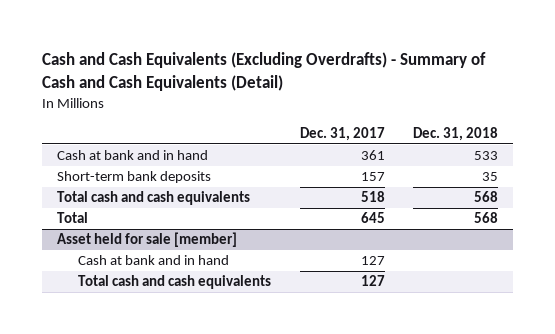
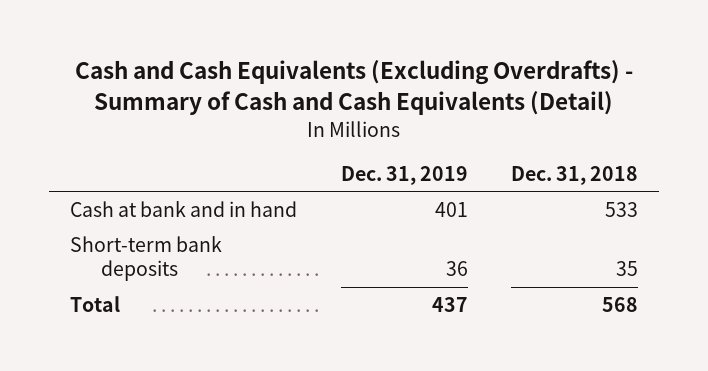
[299,126,385,141] Dec. 31, 2017 -> none
none -> [340,166,468,186] Dec. 31, 2019
[56,191,250,206] Total cash and cash equivalents -> none
[56,232,237,248] Asset held for sale [member] -> none
[78,255,230,266] Cash at bank and in hand -> none
[78,275,272,290] Total cash and cash equivalents -> none

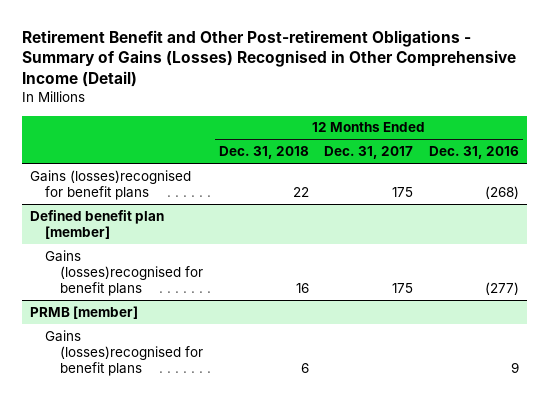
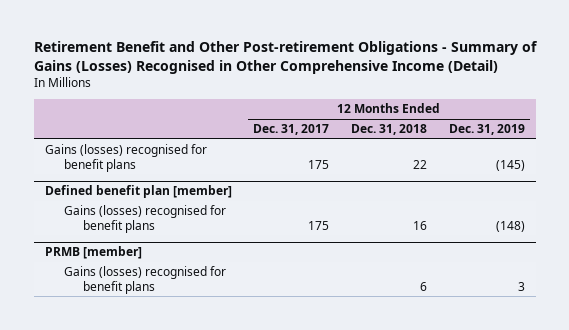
[428,146,519,160] Dec. 31, 2016 -> none
none -> [448,124,525,136] Dec. 31, 2019
[29,169,191,201] Gains (losses)recognised for benefit plans -> [44,144,207,172] Gains (losses) recognised for benefit plans
[44,249,203,297] Gains (losses)recognised for benefit plans -> [63,205,226,233] Gains (losses) recognised for benefit plans
[44,329,203,377] Gains (losses)recognised for benefit plans -> [63,266,226,294] Gains (losses) recognised for benefit plans

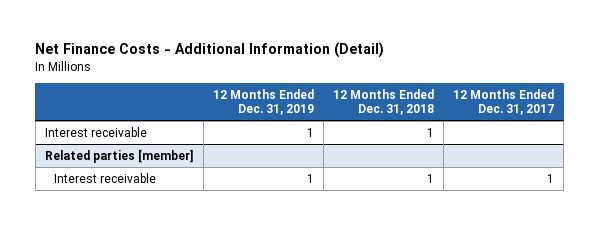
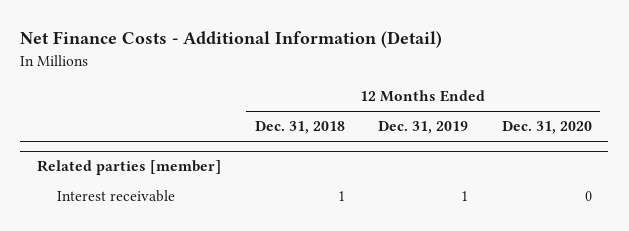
[453,88,555,116] 12 Months Ended Dec. 31, 2017 -> none
none -> [501,121,592,135] Dec. 31, 2020
[44,126,147,137] Interest receivable -> none

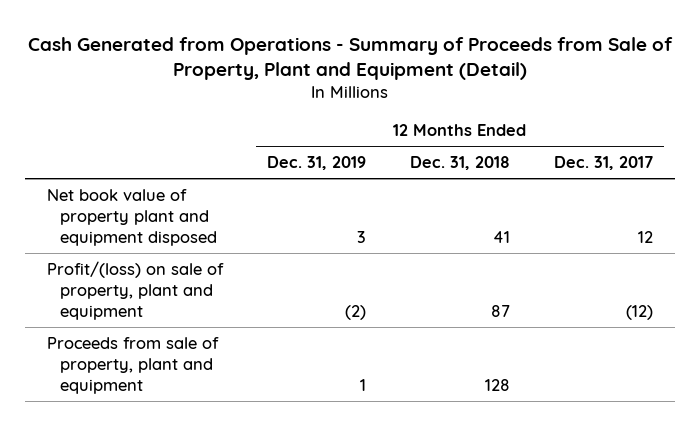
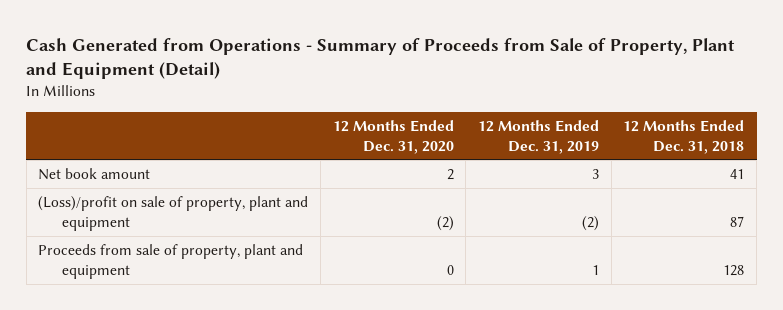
[553,156,653,171] Dec. 31, 2017 -> none
none -> [332,119,454,154] 12 Months Ended Dec. 31, 2020
[47,188,217,246] Net book value of property plant and equipment disposed -> [38,168,151,181] Net book amount
[47,260,225,320] Profit/(loss) on sale of property, plant and equipment -> [38,196,309,231] (Loss)/profit on sale of property, plant and equipment

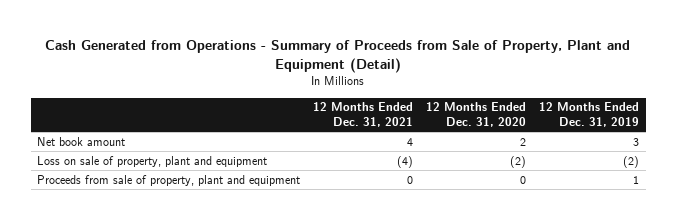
[623,119,745,154] 12 Months Ended Dec. 31, 2018 -> none
none -> [313,102,414,127] 12 Months Ended Dec. 31, 2021
[38,196,309,231] (Loss)/profit on sale of property, plant and equipment -> [37,155,268,167] Loss on sale of property, plant and equipment

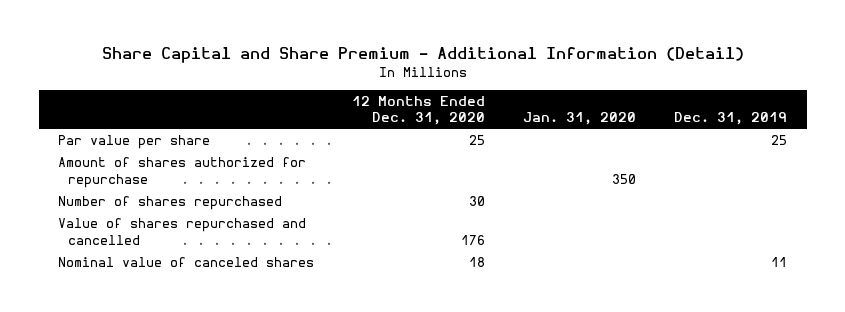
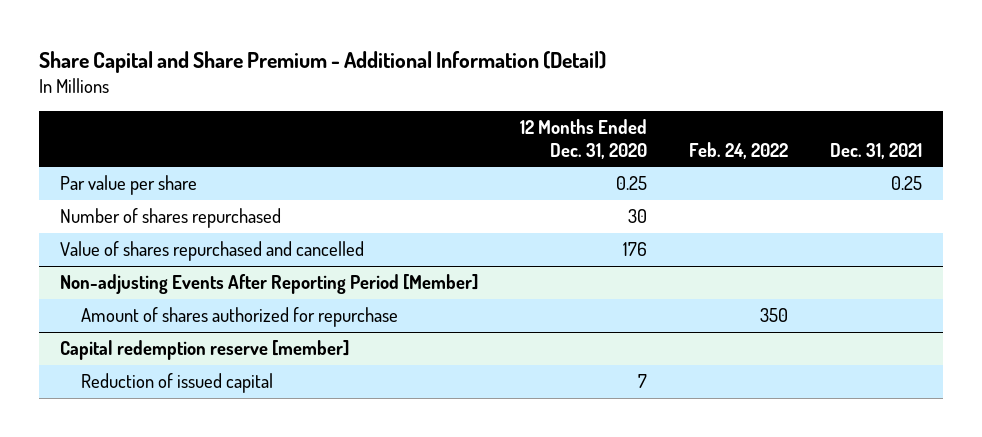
[523,112,637,126] Jan. 31, 2020 -> none
[674,112,788,126] Dec. 31, 2019 -> none
none -> [688,141,788,159] Feb. 24, 2022
none -> [829,142,922,159] Dec. 31, 2021
[57,157,306,188] Amount of shares authorized for repurchase -> none
[469,135,486,146] 25 -> [615,176,647,191] 0.25
[57,257,314,268] Nominal value of canceled shares -> none
none -> [59,274,478,295] Non-adjusting Events After Reporting Period [Member]
none -> [80,307,398,328] Amount of shares authorized for repurchase
none -> [59,340,349,361] Capital redemption reserve [member]
none -> [80,373,273,394] Reduction of issued capital

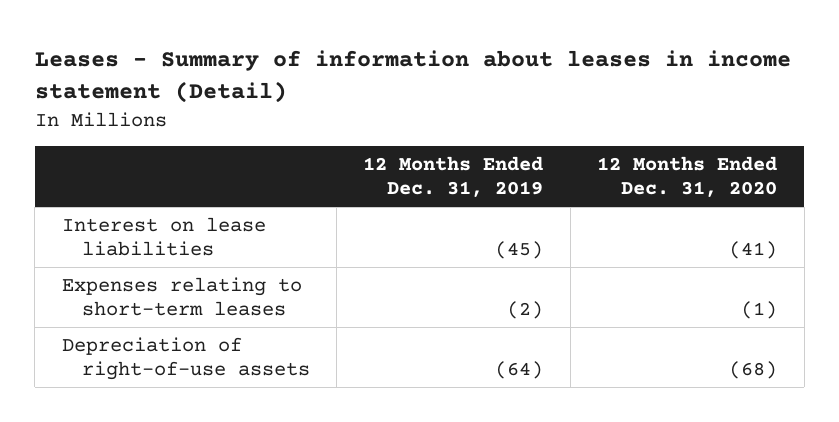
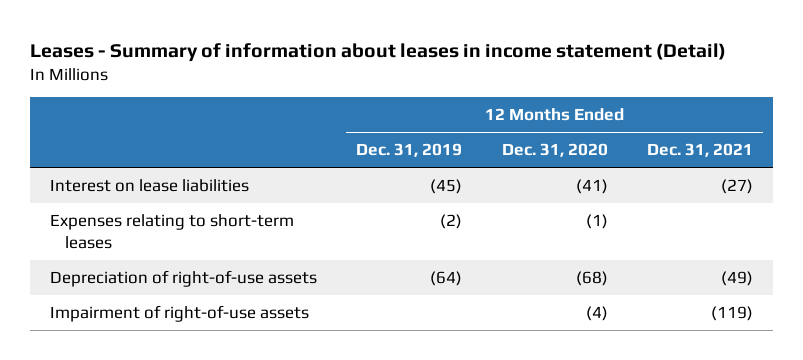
none -> [647,143,754,158] Dec. 31, 2021
none -> [49,305,309,323] Impairment of right-of-use assets

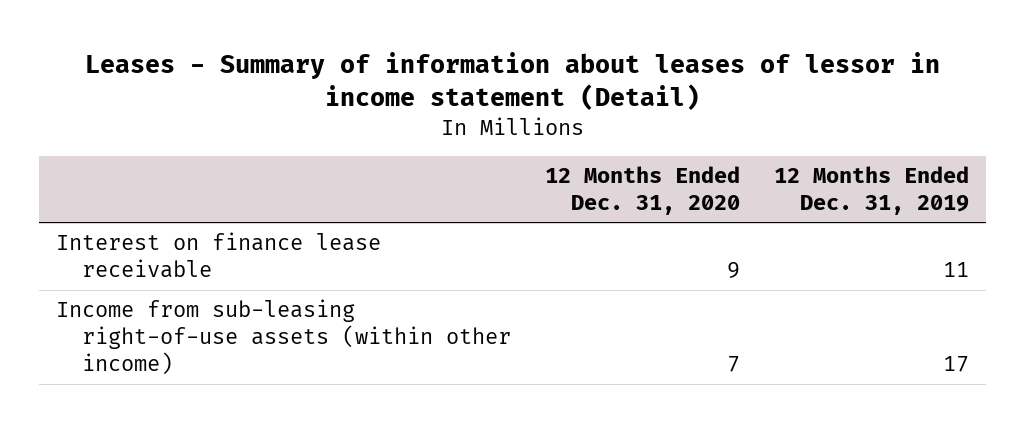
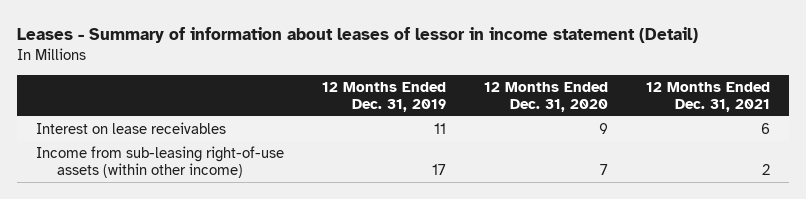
none -> [646,81,771,113] 12 Months Ended Dec. 31, 2021
[56,232,382,279] Interest on finance lease receivable -> [36,121,227,134] Interest on lease receivables

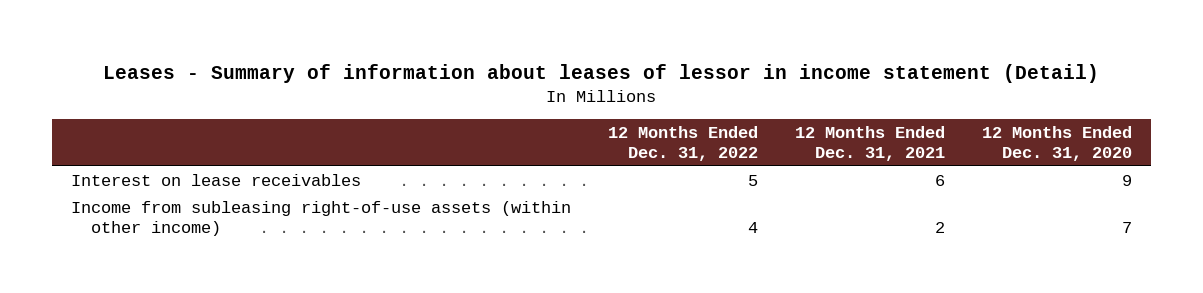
[322,81,447,113] 12 Months Ended Dec. 31, 2019 -> none
none -> [607,125,758,162] 12 Months Ended Dec. 31, 2022
[36,145,285,179] Income from sub-leasing right-of-use assets (within other income) -> [70,200,571,237] Income from subleasing right-of-use assets (within other income)

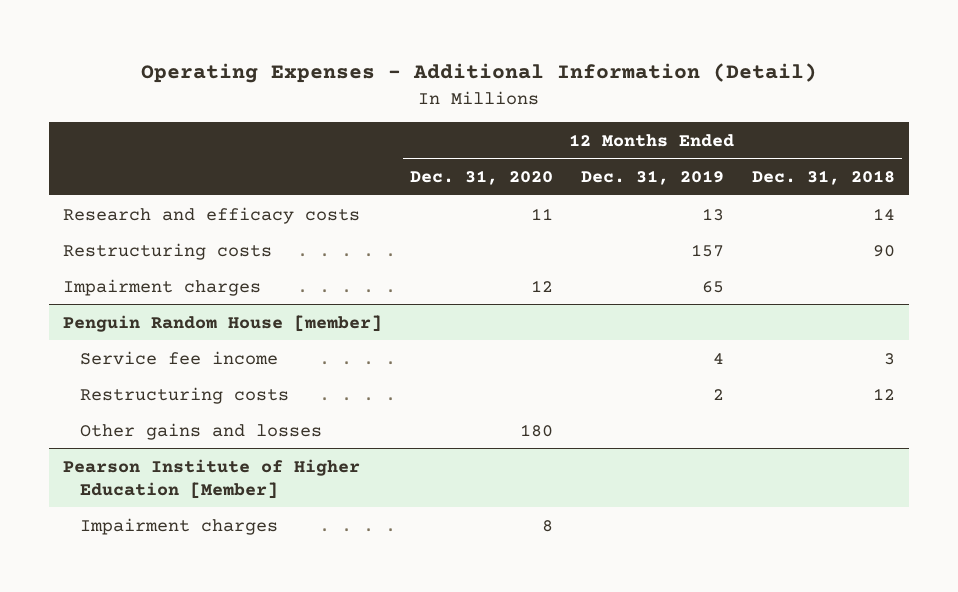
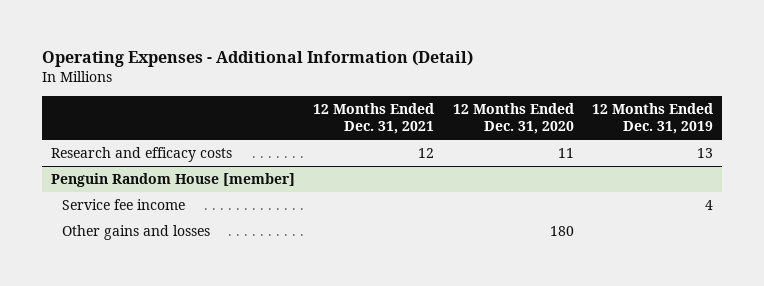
[751,170,895,186] Dec. 31, 2018 -> none
none -> [313,102,435,134] 12 Months Ended Dec. 31, 2021
[63,242,273,260] Restructuring costs -> none
[63,278,262,296] Impairment charges -> none
[80,386,290,404] Restructuring costs -> none
[63,458,361,499] Pearson Institute of Higher Education [Member] -> none
[80,517,279,535] Impairment charges -> none

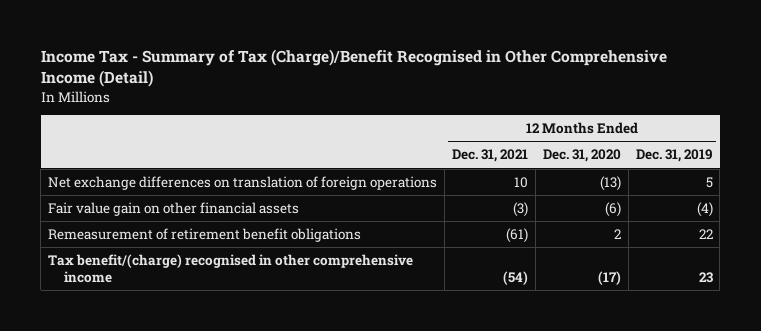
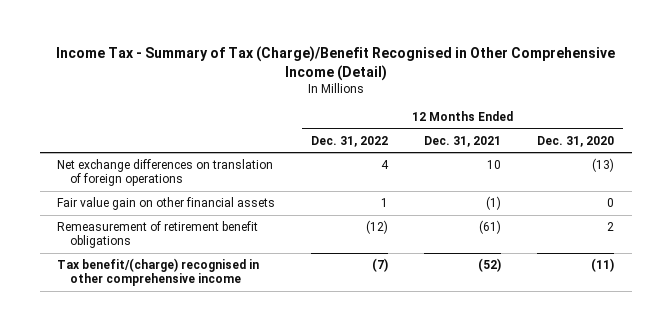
[635,149,713,163] Dec. 31, 2019 -> none
none -> [311,135,389,147] Dec. 31, 2022
[512,201,528,217] (3) -> [486,196,502,211] (1)
[604,201,621,217] (6) -> [607,198,615,208] 0
[502,271,528,286] (54) -> [478,258,502,273] (52)
[597,271,621,286] (17) -> [591,258,615,273] (11)

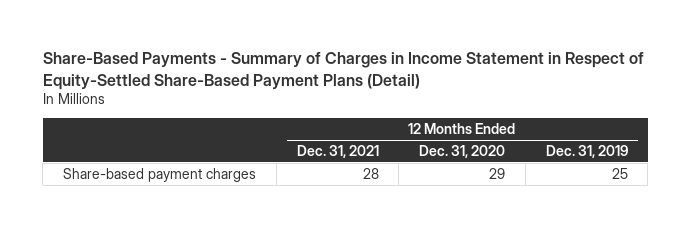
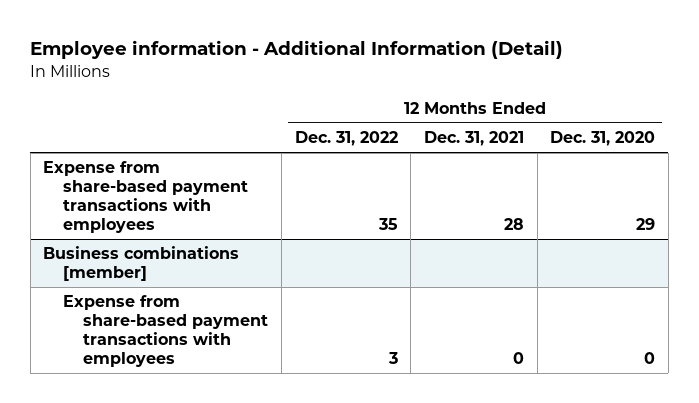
[42,52,644,90] Share-Based Payments - Summary of Charges in Income Statement in Respect of Equity-Settled Share-Based Payment Plans (Detail) -> [30,40,564,60] Employee information - Additional Information (Detail)
[545,145,628,159] Dec. 31, 2019 -> none
none -> [294,131,398,147] Dec. 31, 2022
[63,167,257,182] Share-based payment charges -> [43,161,249,233] Expense from share-based payment transactions with employees
none -> [43,246,240,282] Business combinations [member]
none -> [63,295,269,367] Expense from share-based payment transactions with employees

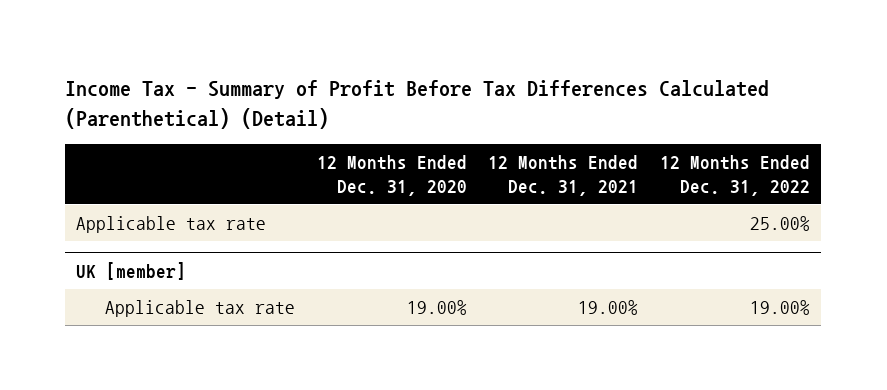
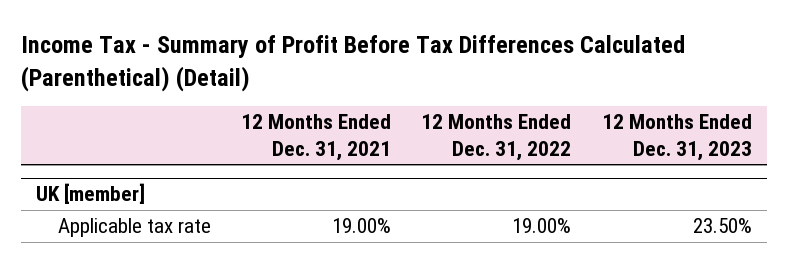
[316,155,467,196] 12 Months Ended Dec. 31, 2020 -> none
none -> [601,114,752,161] 12 Months Ended Dec. 31, 2023
[76,216,267,234] Applicable tax rate -> none

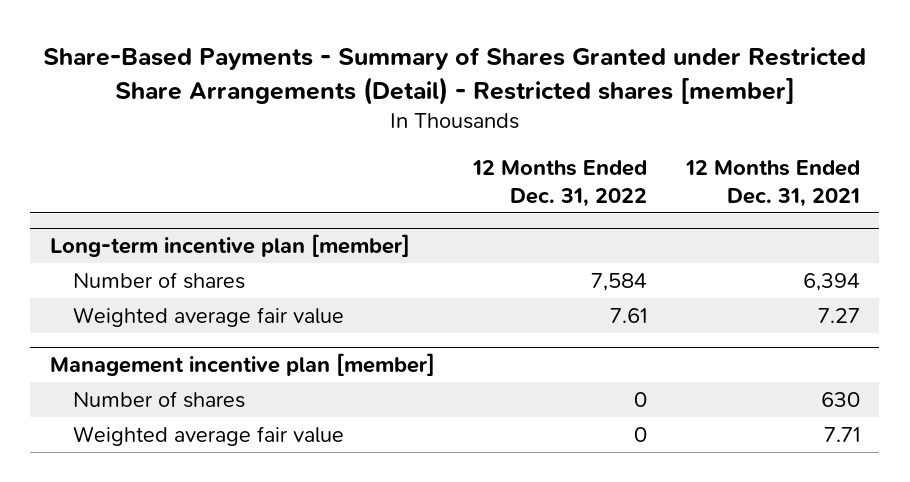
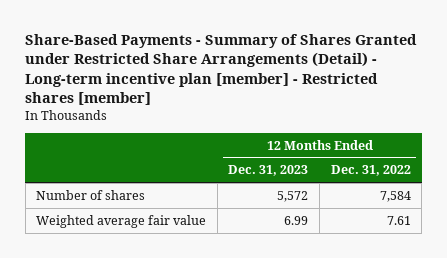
[42,46,866,105] Share-Based Payments - Summary of Shares Granted under Restricted Share Arrangements (Detail) - Restricted shares [member] -> [25,33,418,106] Share-Based Payments - Summary of Shares Granted under Restricted Share Arrangements (Detail) - Long-term incentive plan [member] - Restricted shares [member]
[684,159,860,208] 12 Months Ended Dec. 31, 2021 -> none
none -> [228,165,309,177] Dec. 31, 2023
[49,233,410,257] Long-term incentive plan [member] -> none
[49,352,435,376] Management incentive plan [member] -> none
[72,390,245,408] Number of shares -> none
[72,425,344,446] Weighted average fair value -> none

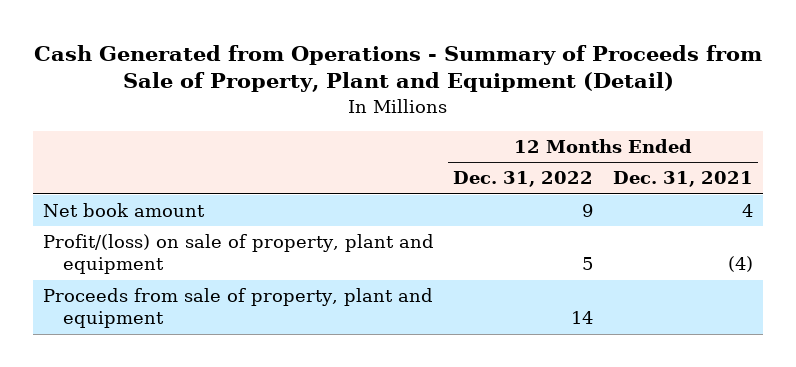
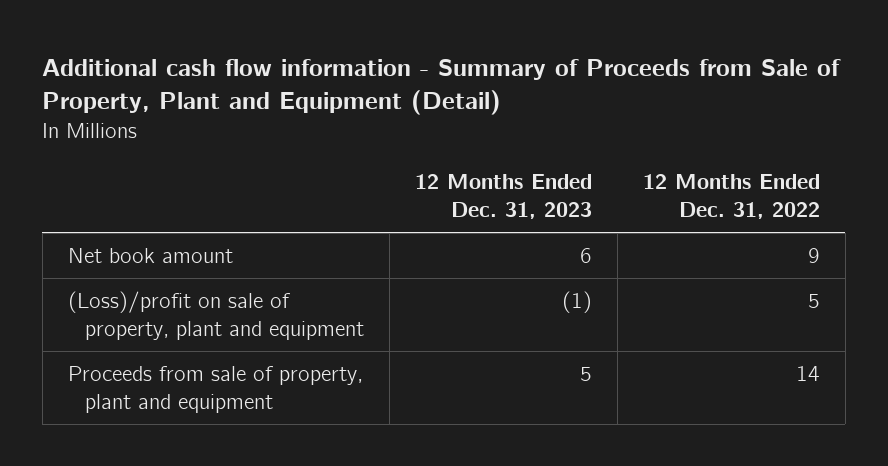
[33,44,762,93] Cash Generated from Operations - Summary of Proceeds from Sale of Property, Plant and Equipment (Detail) -> [42,58,842,115] Additional cash flow information - Summary of Proceeds from Sale of Property, Plant and Equipment (Detail)
[613,171,754,188] Dec. 31, 2021 -> none
none -> [414,174,592,220] 12 Months Ended Dec. 31, 2023
[42,234,434,275] Profit/(loss) on sale of property, plant and equipment -> [67,290,364,340] (Loss)/profit on sale of property, plant and equipment

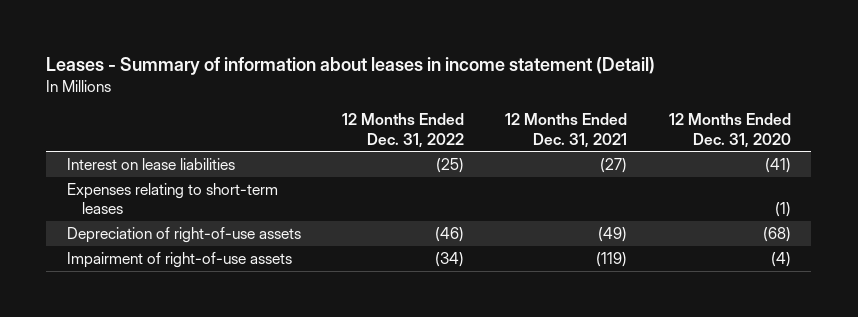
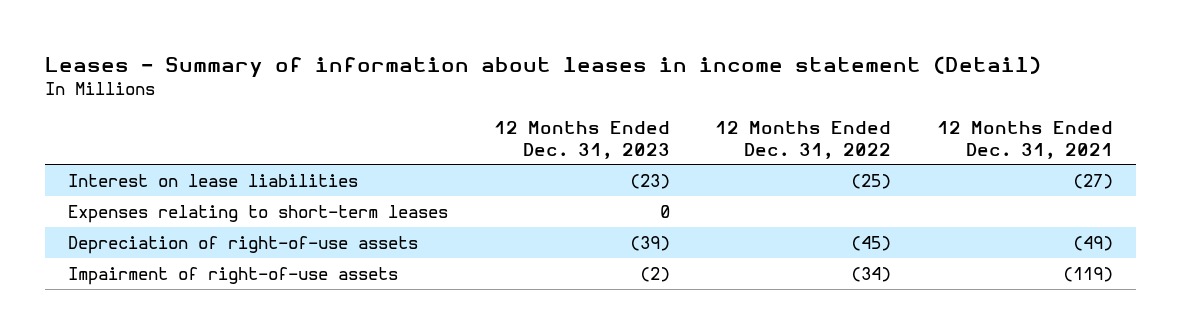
[668,113,791,148] 12 Months Ended Dec. 31, 2020 -> none
none -> [493,121,670,159] 12 Months Ended Dec. 31, 2023
[435,227,465,243] (46) -> [851,235,892,251] (45)

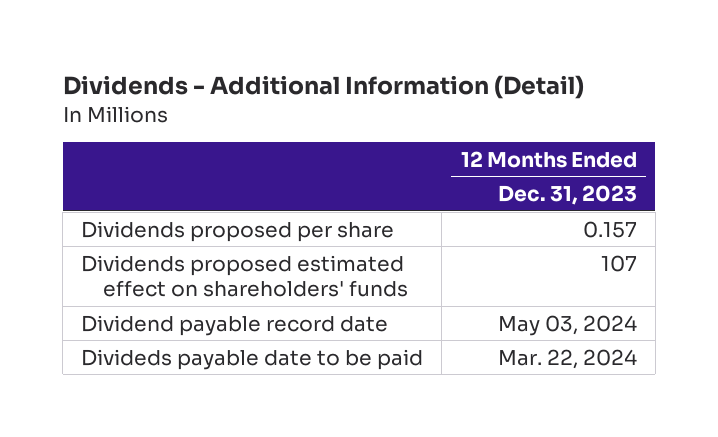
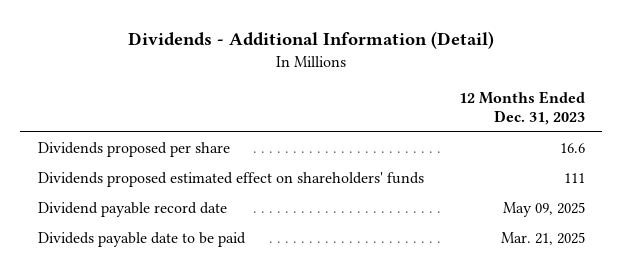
[582,220,637,238] 0.157 -> [559,143,585,154] 16.6
[600,254,637,272] 107 -> [563,173,585,184] 111
[497,314,637,336] May 03, 2024 -> [502,202,585,218] May 09, 2025
[497,348,637,369] Mar. 22, 2024 -> [500,232,585,246] Mar. 21, 2025

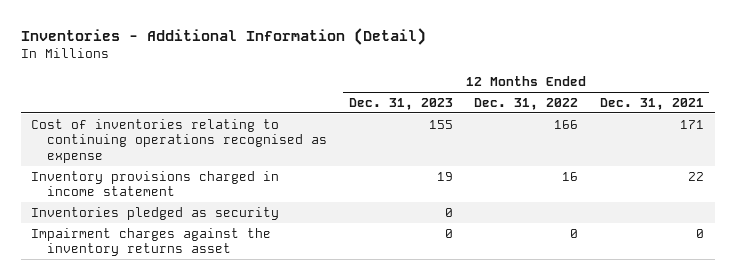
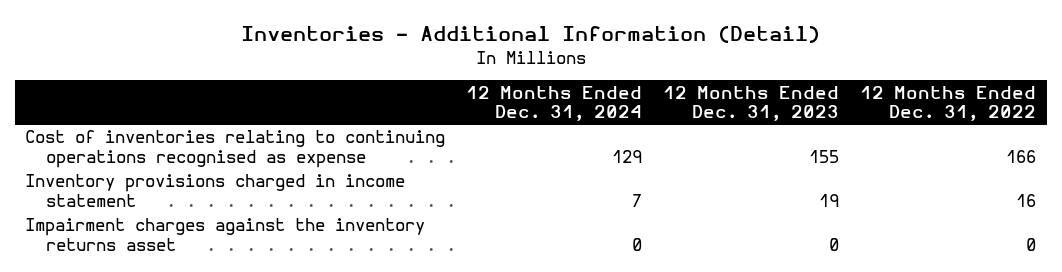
[599,97,704,110] Dec. 31, 2021 -> none
none -> [466,85,643,122] 12 Months Ended Dec. 31, 2024
[31,206,280,220] Inventories pledged as security -> none

